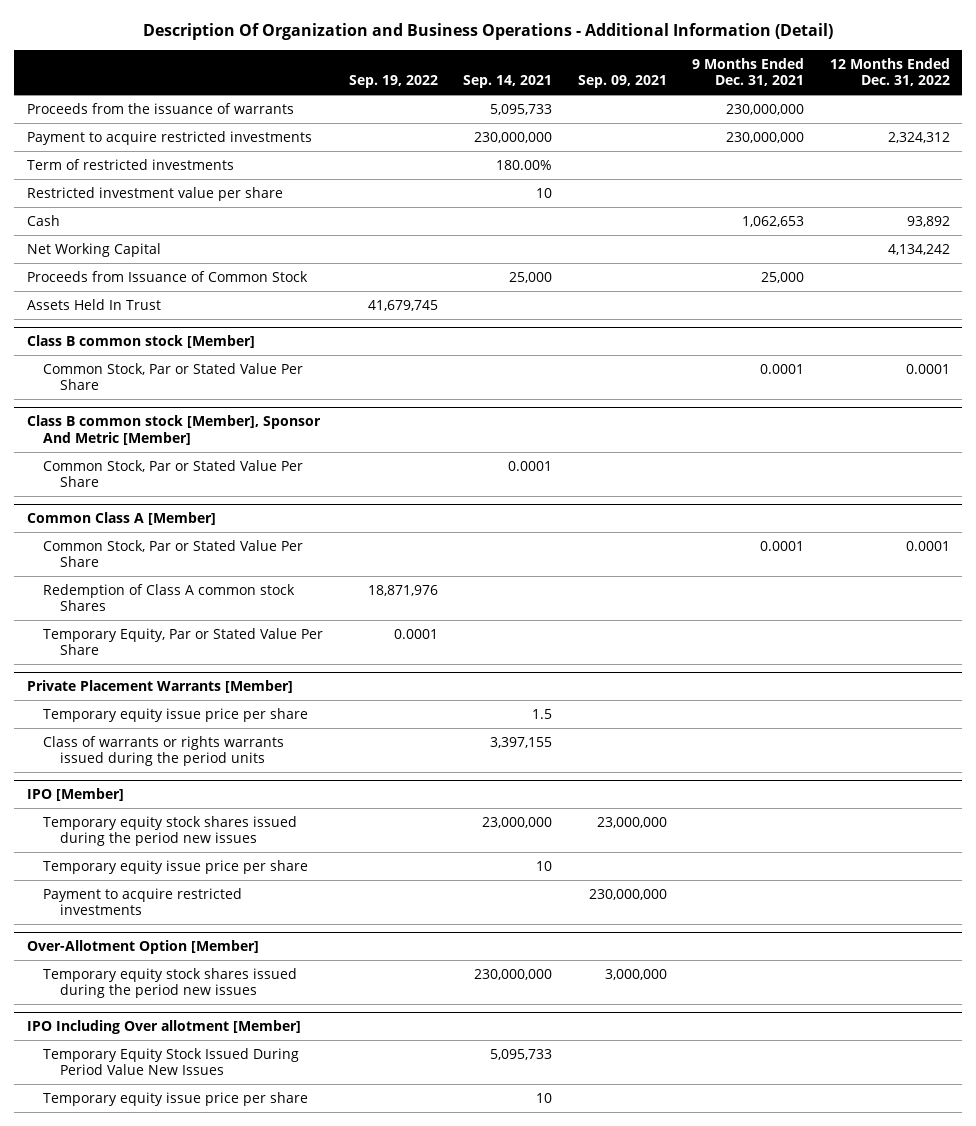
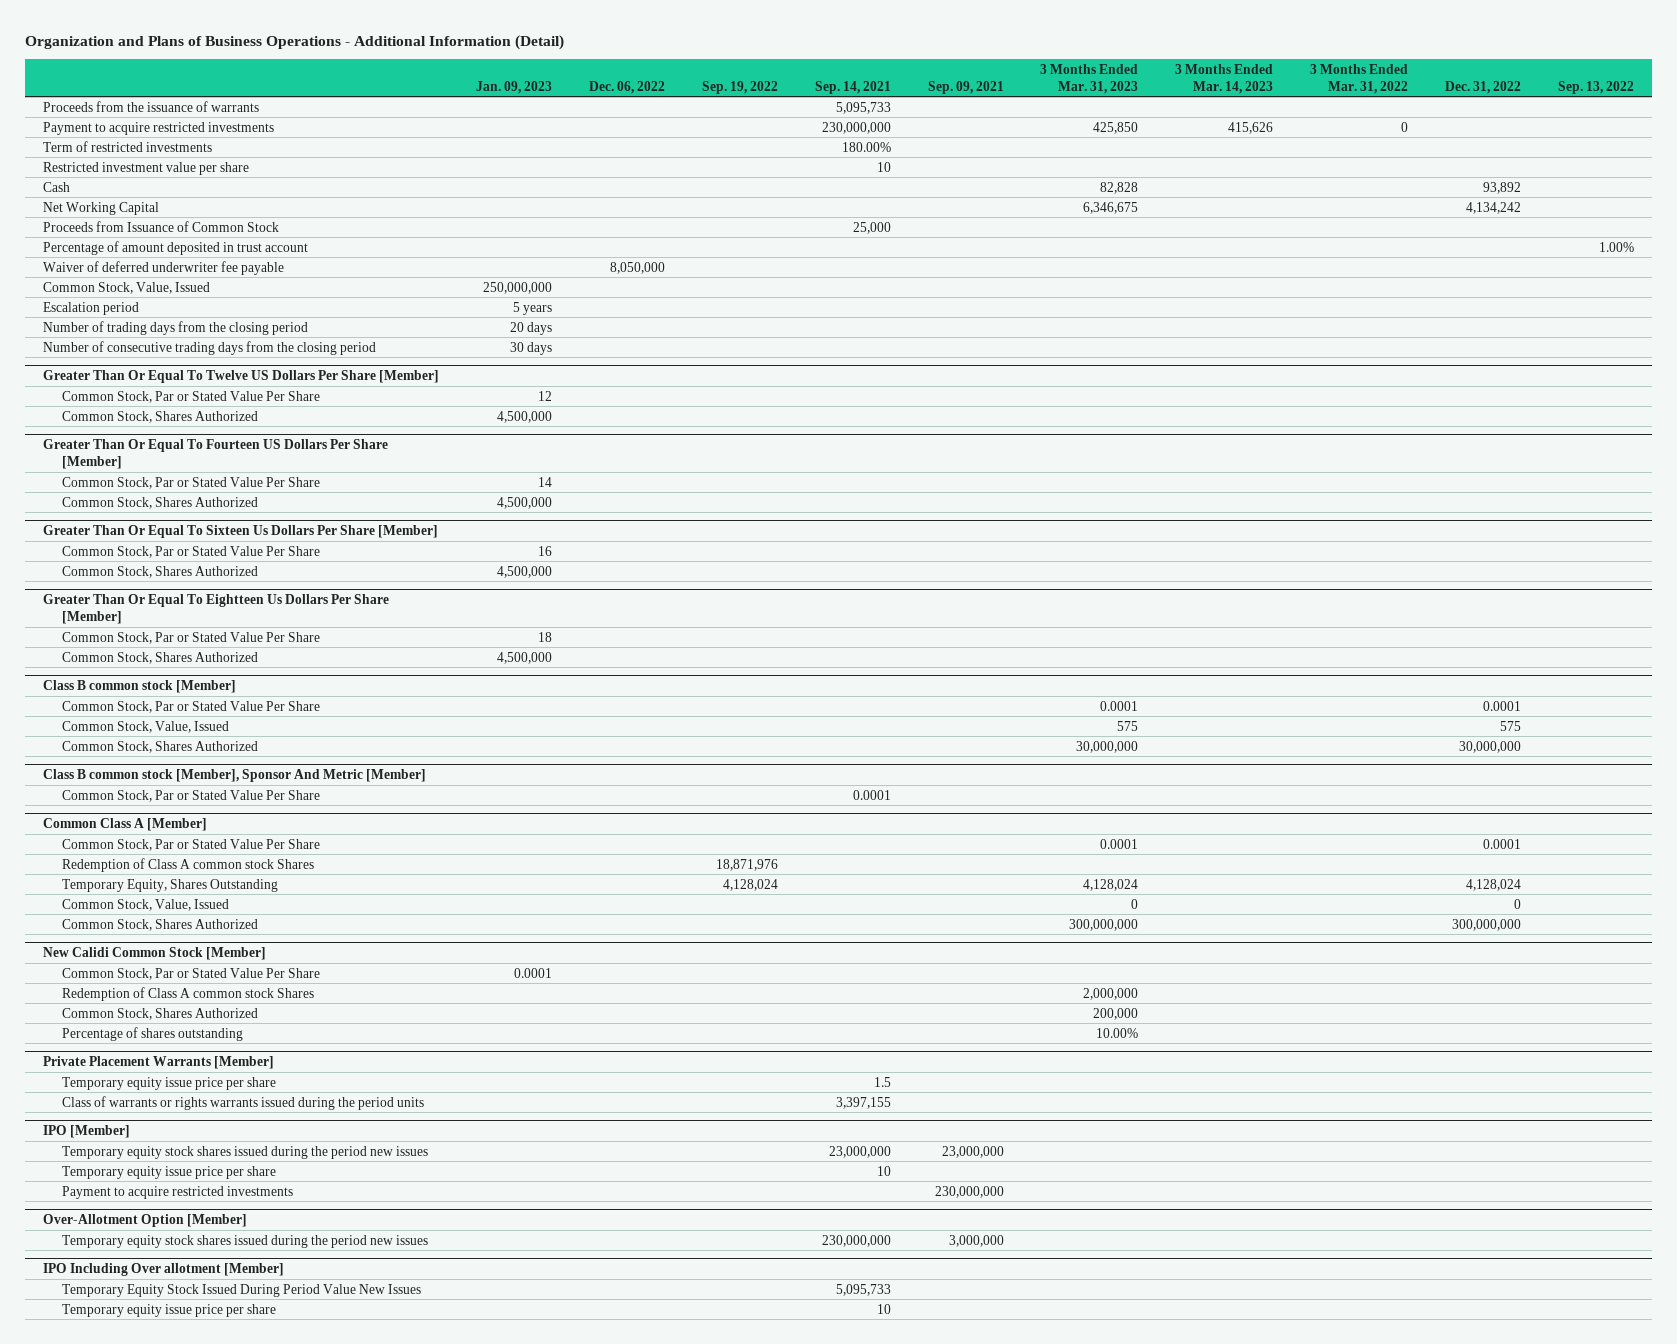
[143,22,834,40] Description Of Organization and Business Operations - Additional Information (Detail) -> [24,34,564,50] Organization and Plans of Business Operations - Additional Information (Detail)
[692,57,805,87] 9 Months Ended Dec. 31, 2021 -> none
[829,57,950,87] 12 Months Ended Dec. 31, 2022 -> none
none -> [475,80,552,94] Jan. 09, 2023
none -> [588,80,665,94] Dec. 06, 2022
none -> [1040,63,1139,94] 3 Months Ended Mar. 31, 2023
none -> [1175,63,1274,94] 3 Months Ended Mar. 14, 2023
none -> [1310,63,1409,94] 3 Months Ended Mar. 31, 2022
none -> [1445,80,1522,94] Dec. 31, 2022
none -> [1558,80,1635,94] Sep. 13, 2022
[26,298,161,310] Assets Held In Trust -> none
none -> [43,240,309,255] Percentage of amount deposited in trust account
none -> [43,260,285,275] Waiver of deferred underwriter fee payable
none -> [43,281,211,294] Common Stock, Value, Issued
none -> [43,301,140,315] Escalation period
none -> [43,320,309,335] Number of trading days from the closing period
none -> [43,340,377,355] Number of consecutive trading days from the closing period
none -> [43,370,440,384] Greater Than Or Equal To Twelve US Dollars Per Share [Member]
none -> [61,390,320,403] Common Stock, Par or Stated Value Per Share
none -> [61,410,258,423] Common Stock, Shares Authorized
none -> [43,439,389,469] Greater Than Or Equal To Fourteen US Dollars Per Share [Member]
none -> [61,476,320,489] Common Stock, Par or Stated Value Per Share
none -> [61,496,258,509] Common Stock, Shares Authorized
none -> [43,525,439,539] Greater Than Or Equal To Sixteen Us Dollars Per Share [Member]
none -> [61,545,320,558] Common Stock, Par or Stated Value Per Share
none -> [61,565,258,578] Common Stock, Shares Authorized
none -> [43,594,390,624] Greater Than Or Equal To Eightteen Us Dollars Per Share [Member]
none -> [61,631,320,644] Common Stock, Par or Stated Value Per Share
none -> [61,651,258,664] Common Stock, Shares Authorized
none -> [61,720,229,733] Common Stock, Value, Issued
none -> [61,740,258,753] Common Stock, Shares Authorized
[43,627,324,656] Temporary Equity, Par or Stated Value Per Share -> none
none -> [61,878,278,892] Temporary Equity, Shares Outstanding
none -> [61,898,229,911] Common Stock, Value, Issued
none -> [61,918,258,931] Common Stock, Shares Authorized
none -> [43,947,267,961] New Calidi Common Stock [Member]
none -> [61,967,320,980] Common Stock, Par or Stated Value Per Share
none -> [61,986,314,1001] Redemption of Class A common stock Shares
none -> [61,1007,258,1020] Common Stock, Shares Authorized
none -> [61,1026,243,1041] Percentage of shares outstanding

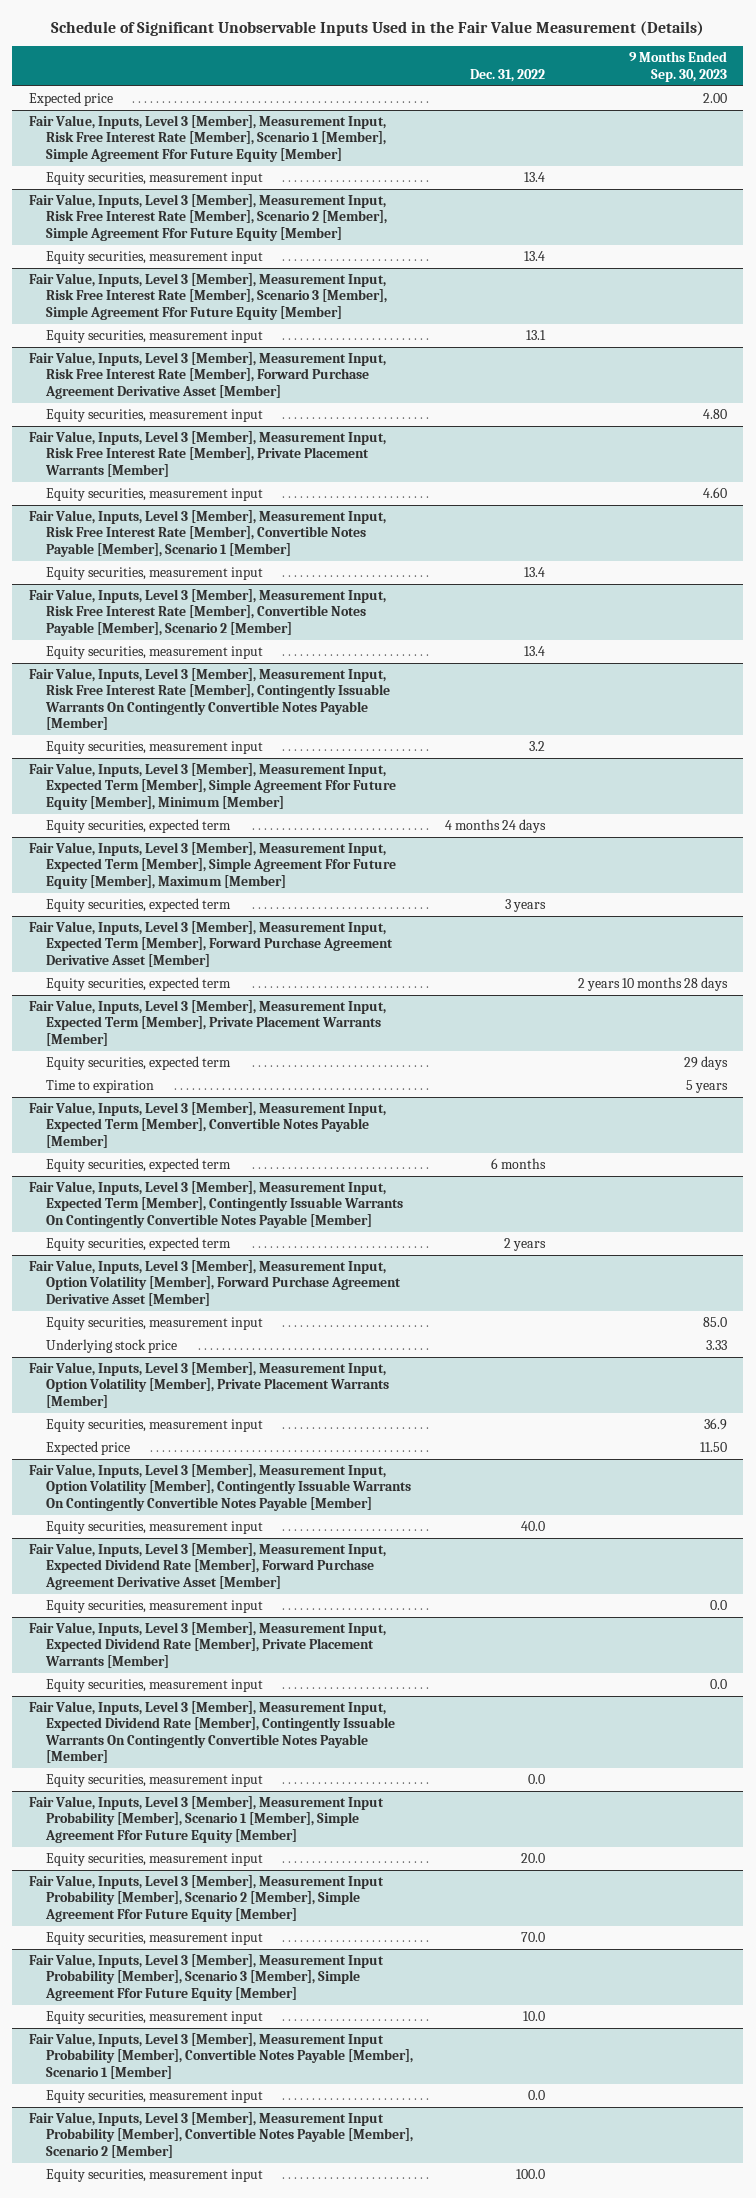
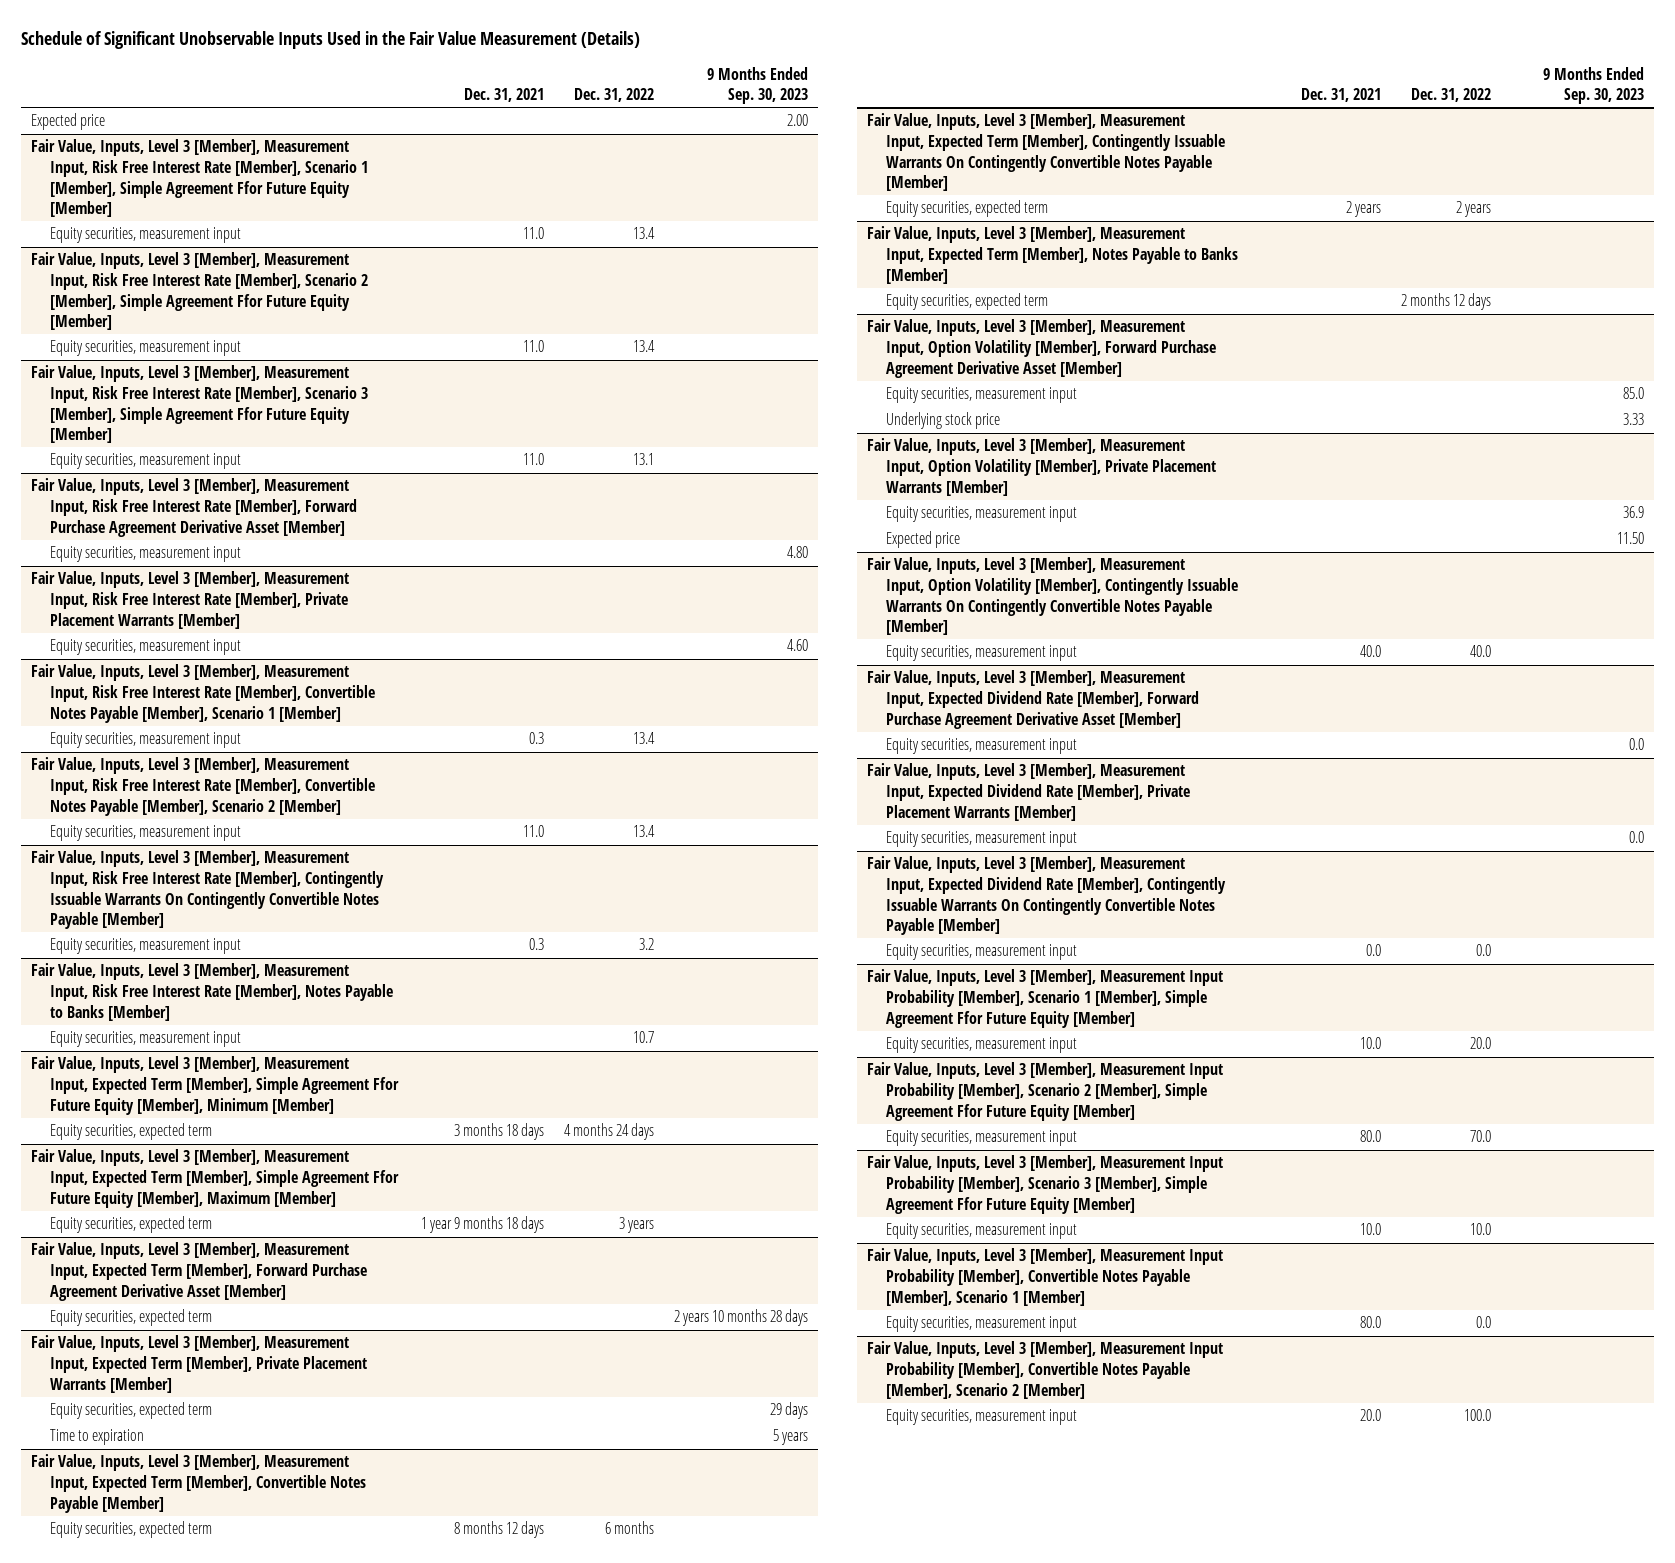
none -> [464,88,545,103] Dec. 31, 2021
none -> [30,963,393,1021] Fair Value, Inputs, Level 3 [Member], Measurement Input, Risk Free Interest Rate [Member], Notes Payable to Banks [Member]
none -> [49,1031,241,1048] Equity securities, measurement input
none -> [867,226,1239,284] Fair Value, Inputs, Level 3 [Member], Measurement Input, Expected Term [Member], Notes Payable to Banks [Member]
none -> [886,293,1049,311] Equity securities, expected term

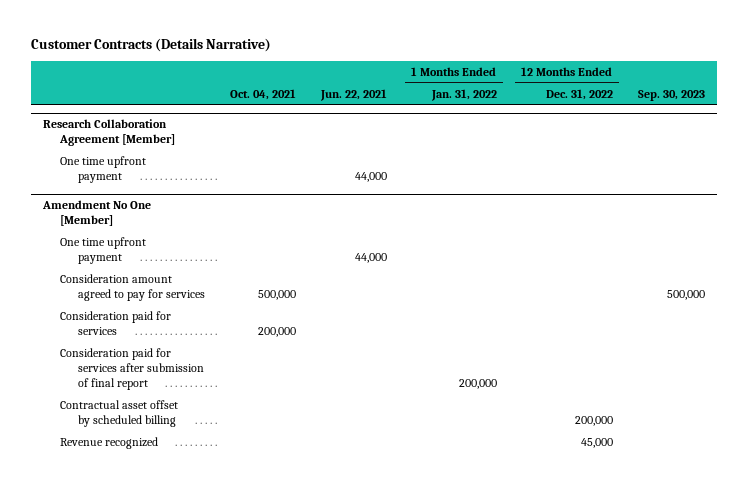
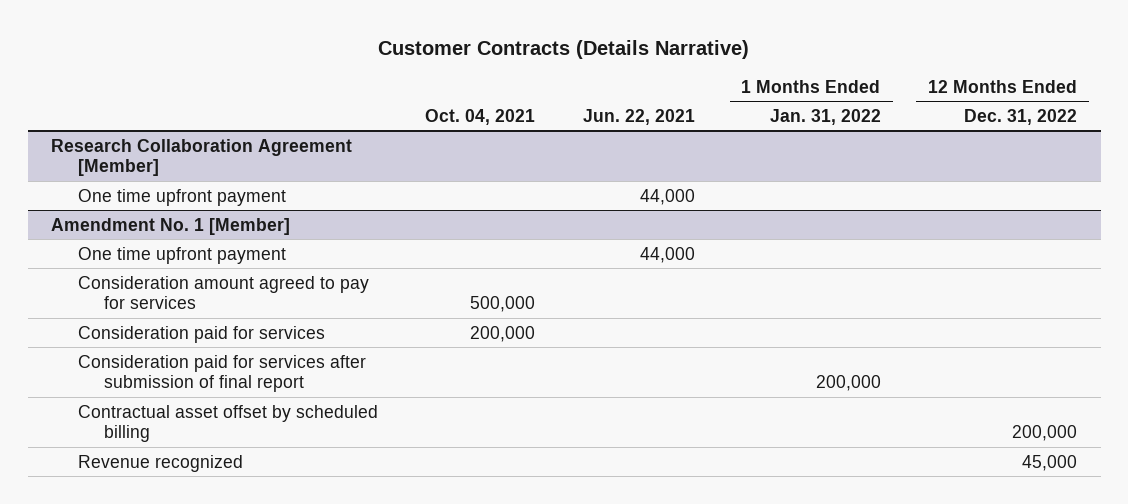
[637,89,705,101] Sep. 30, 2023 -> none
[42,200,152,227] Amendment No One [Member] -> [51,217,291,235] Amendment No. 1 [Member]

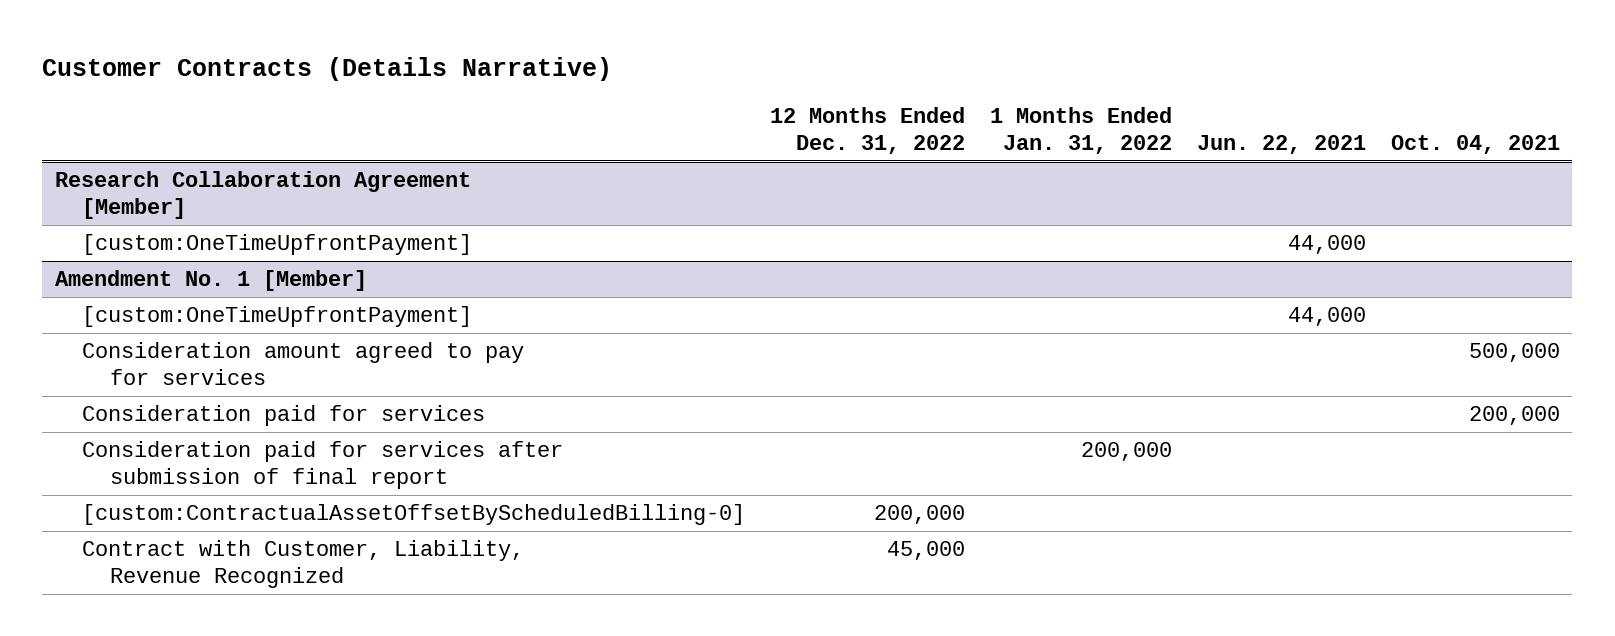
[77,188,286,206] One time upfront payment -> [82,234,473,256] [custom:OneTimeUpfrontPayment]
[77,246,286,264] One time upfront payment -> [82,306,473,328] [custom:OneTimeUpfrontPayment]
[77,404,378,443] Contractual asset offset by scheduled billing -> [82,504,746,526] [custom:ContractualAssetOffsetByScheduledBilling-0]
[77,454,243,472] Revenue recognized -> [82,540,525,589] Contract with Customer, Liability, Revenue Recognized

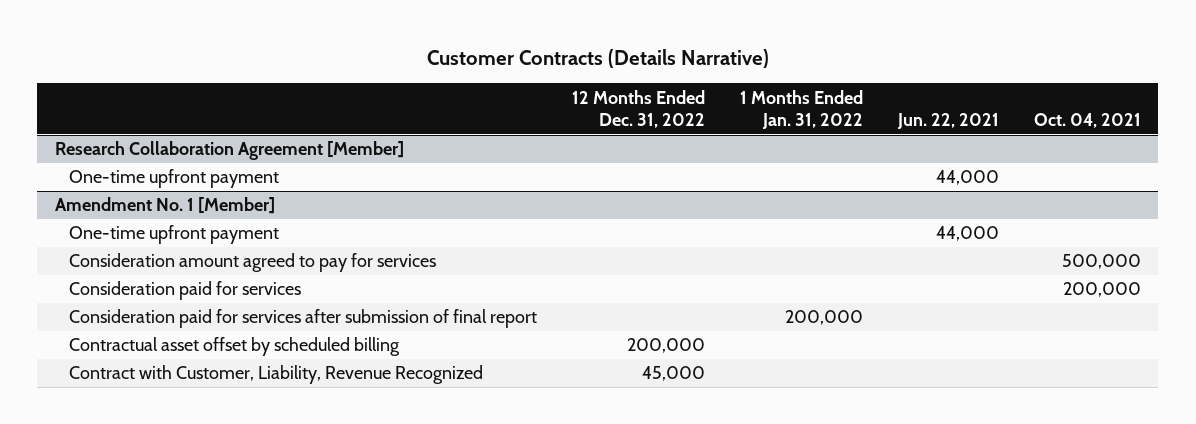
[82,234,473,256] [custom:OneTimeUpfrontPayment] -> [69,169,280,189] One-time upfront payment
[82,306,473,328] [custom:OneTimeUpfrontPayment] -> [69,225,280,245] One-time upfront payment
[82,504,746,526] [custom:ContractualAssetOffsetByScheduledBilling-0] -> [69,337,401,357] Contractual asset offset by scheduled billing

